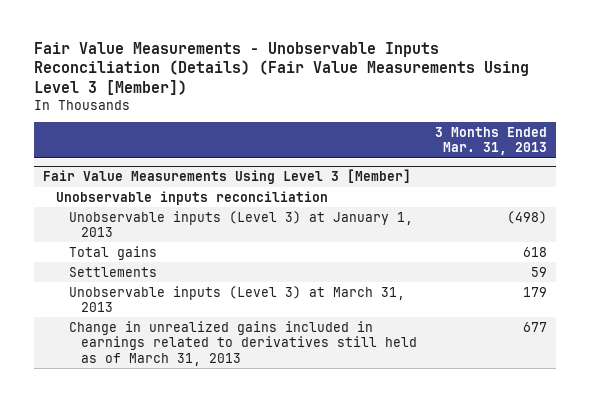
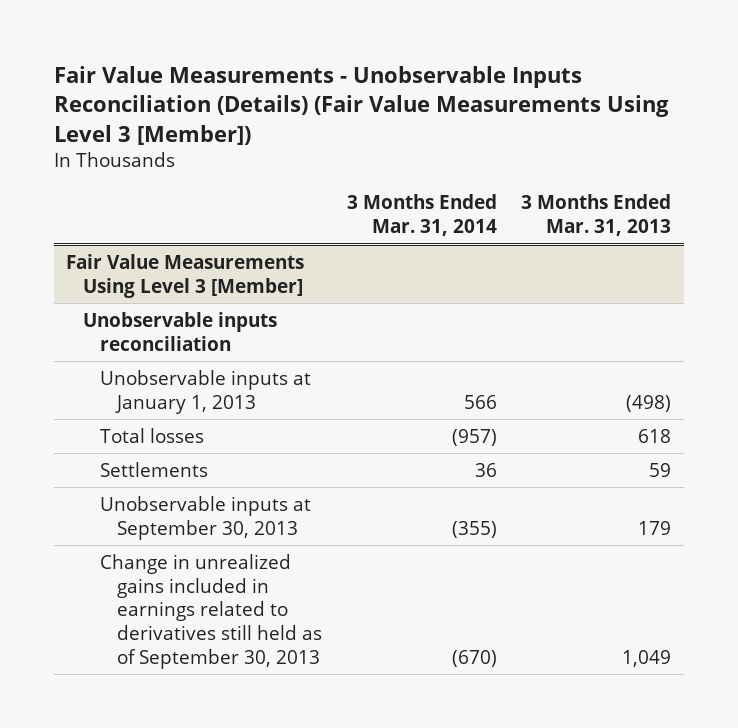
none -> [346,194,497,237] 3 Months Ended Mar. 31, 2014
[68,210,413,238] Unobservable inputs (Level 3) at January 1, 2013 -> [100,369,312,414] Unobservable inputs at January 1, 2013
[68,245,157,260] Total gains -> [100,427,205,443] Total losses
[68,285,405,313] Unobservable inputs (Level 3) at March 31, 2013 -> [100,495,312,540] Unobservable inputs at September 30, 2013
[68,320,418,366] Change in unrealized gains included in earnings related to derivatives still held as of March 31, 2013 -> [100,553,323,669] Change in unrealized gains included in earnings related to derivatives still held as of September 30, 2013
[523,321,548,332] 677 -> [622,649,672,667] 1,049

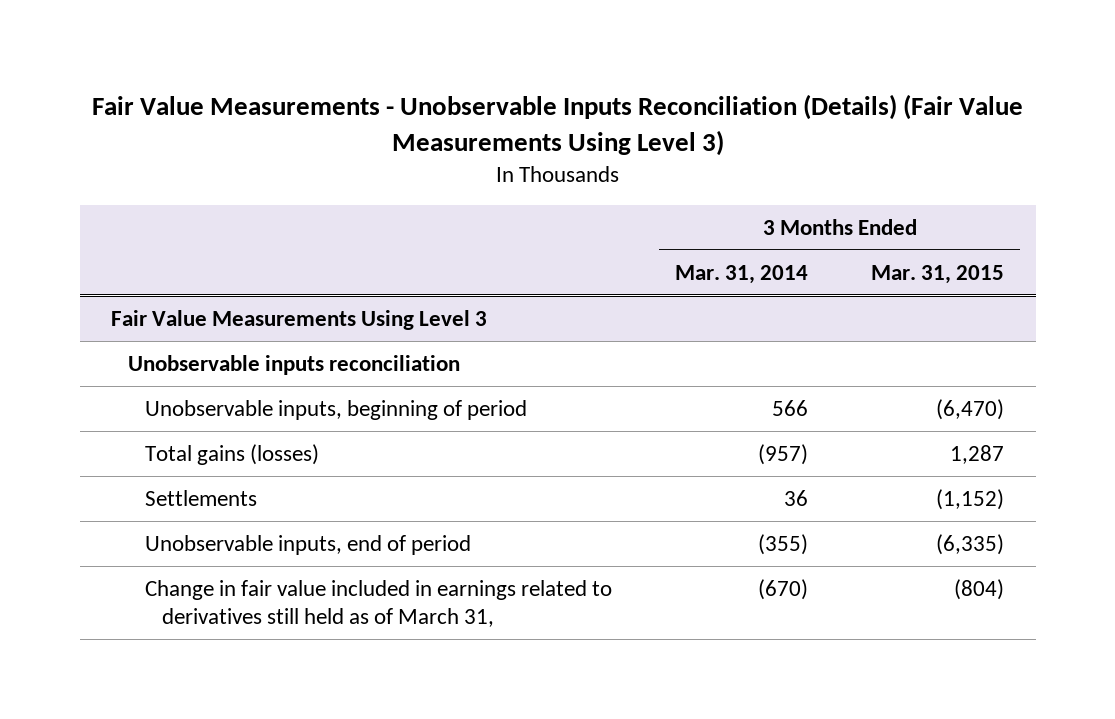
[54,66,670,145] Fair Value Measurements - Unobservable Inputs Reconciliation (Details) (Fair Value Measurements Using Level 3 [Member]) -> [91,94,1023,156] Fair Value Measurements - Unobservable Inputs Reconciliation (Details) (Fair Value Measurements Using Level 3)
[521,194,672,237] 3 Months Ended Mar. 31, 2013 -> none
none -> [871,264,1005,284] Mar. 31, 2015
[66,253,305,298] Fair Value Measurements Using Level 3 [Member] -> [111,309,488,330] Fair Value Measurements Using Level 3
[100,369,312,414] Unobservable inputs at January 1, 2013 -> [145,399,528,420] Unobservable inputs, beginning of period
[100,427,205,443] Total losses -> [145,443,320,465] Total gains (losses)
[100,495,312,540] Unobservable inputs at September 30, 2013 -> [145,534,472,555] Unobservable inputs, end of period
[100,553,323,669] Change in unrealized gains included in earnings related to derivatives still held as of September 30, 2013 -> [145,579,613,627] Change in fair value included in earnings related to derivatives still held as of March 31,

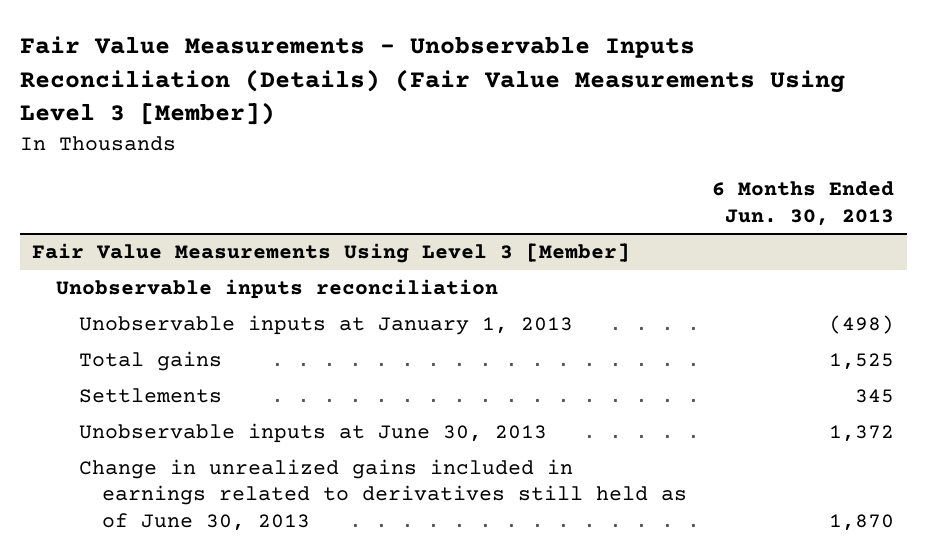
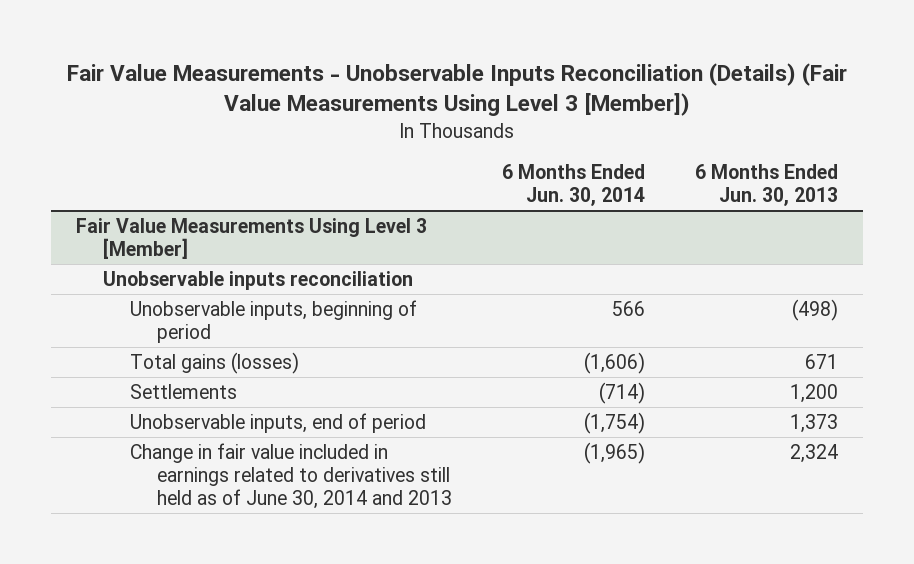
none -> [502,164,646,207] 6 Months Ended Jun. 30, 2014
[78,315,573,336] Unobservable inputs at January 1, 2013 -> [130,299,418,343] Unobservable inputs, beginning of period
[78,351,222,372] Total gains -> [130,351,300,374] Total gains (losses)
[829,353,895,371] 1,525 -> [805,353,839,369] 671
[855,389,895,404] 345 -> [790,383,839,403] 1,200
[78,423,547,444] Unobservable inputs at June 30, 2013 -> [130,412,427,433] Unobservable inputs, end of period
[829,425,895,443] 1,372 -> [790,413,839,433] 1,373
[78,459,687,531] Change in unrealized gains included in earnings related to derivatives still held as of June 30, 2013 -> [130,442,453,510] Change in fair value included in earnings related to derivatives still held as of June 30, 2014 and 2013
[829,513,895,531] 1,870 -> [790,443,839,463] 2,324

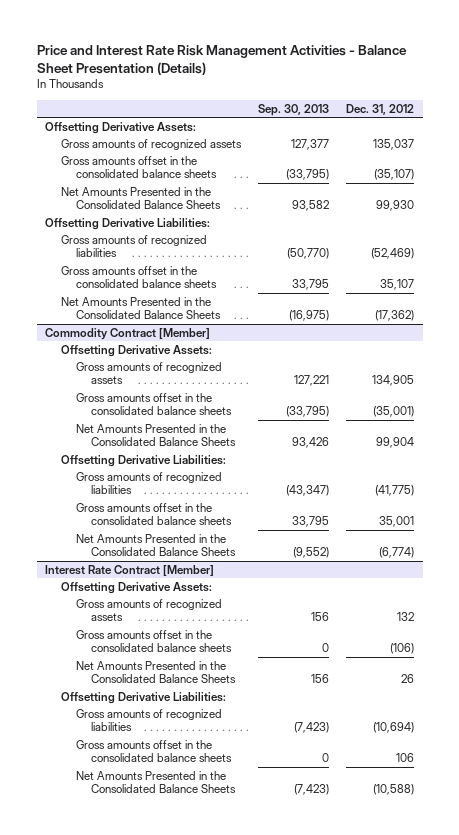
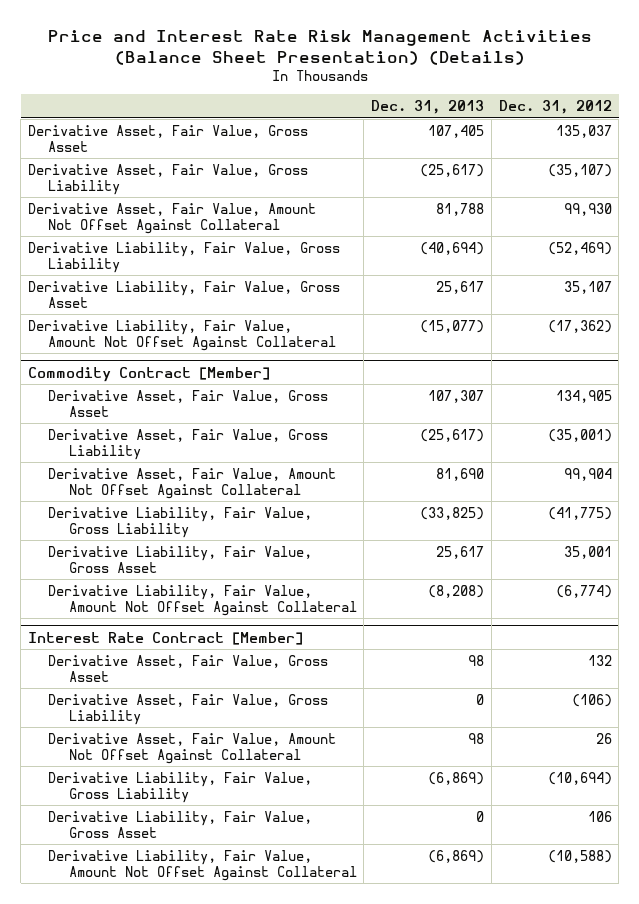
[36,44,407,75] Price and Interest Rate Risk Management Activities - Balance Sheet Presentation (Details) -> [47,29,592,65] Price and Interest Rate Risk Management Activities (Balance Sheet Presentation) (Details)
[257,103,329,116] Sep. 30, 2013 -> none
none -> [371,100,485,115] Dec. 31, 2013
[45,121,197,134] Offsetting Derivative Assets: -> none
[45,217,211,230] Offsetting Derivative Liabilities: -> none
[60,138,242,150] Gross amounts of recognized assets -> [27,124,308,152] Derivative Asset, Fair Value, Gross Asset
[60,155,217,179] Gross amounts offset in the consolidated balance sheets -> [27,163,308,195] Derivative Asset, Fair Value, Gross Liability
[60,186,221,210] Net Amounts Presented in the Consolidated Balance Sheets -> [27,202,316,234] Derivative Asset, Fair Value, Amount Not Offset Against Collateral
[60,234,207,258] Gross amounts of recognized liabilities -> [27,241,340,273] Derivative Liability, Fair Value, Gross Liability
[60,265,217,289] Gross amounts offset in the consolidated balance sheets -> [27,280,340,308] Derivative Liability, Fair Value, Gross Asset
[60,296,221,320] Net Amounts Presented in the Consolidated Balance Sheets -> [27,319,337,351] Derivative Liability, Fair Value, Amount Not Offset Against Collateral
[60,344,212,357] Offsetting Derivative Assets: -> none
[60,454,226,467] Offsetting Derivative Liabilities: -> none
[75,361,222,385] Gross amounts of recognized assets -> [48,389,329,417] Derivative Asset, Fair Value, Gross Asset
[75,392,233,416] Gross amounts offset in the consolidated balance sheets -> [48,428,329,460] Derivative Asset, Fair Value, Gross Liability
[75,423,237,447] Net Amounts Presented in the Consolidated Balance Sheets -> [48,467,337,499] Derivative Asset, Fair Value, Amount Not Offset Against Collateral
[75,471,222,495] Gross amounts of recognized liabilities -> [48,506,313,538] Derivative Liability, Fair Value, Gross Liability
[75,502,233,526] Gross amounts offset in the consolidated balance sheets -> [48,545,313,573] Derivative Liability, Fair Value, Gross Asset
[75,533,237,557] Net Amounts Presented in the Consolidated Balance Sheets -> [48,584,357,616] Derivative Liability, Fair Value, Amount Not Offset Against Collateral
[60,581,212,594] Offsetting Derivative Assets: -> none
[60,691,226,704] Offsetting Derivative Liabilities: -> none
[75,598,222,622] Gross amounts of recognized assets -> [48,654,329,682] Derivative Asset, Fair Value, Gross Asset
[75,629,233,653] Gross amounts offset in the consolidated balance sheets -> [48,693,329,725] Derivative Asset, Fair Value, Gross Liability
[75,660,237,684] Net Amounts Presented in the Consolidated Balance Sheets -> [48,732,337,764] Derivative Asset, Fair Value, Amount Not Offset Against Collateral
[75,708,222,732] Gross amounts of recognized liabilities -> [48,771,313,803] Derivative Liability, Fair Value, Gross Liability
[75,739,233,763] Gross amounts offset in the consolidated balance sheets -> [48,810,313,838] Derivative Liability, Fair Value, Gross Asset
[75,770,237,794] Net Amounts Presented in the Consolidated Balance Sheets -> [48,849,357,881] Derivative Liability, Fair Value, Amount Not Offset Against Collateral

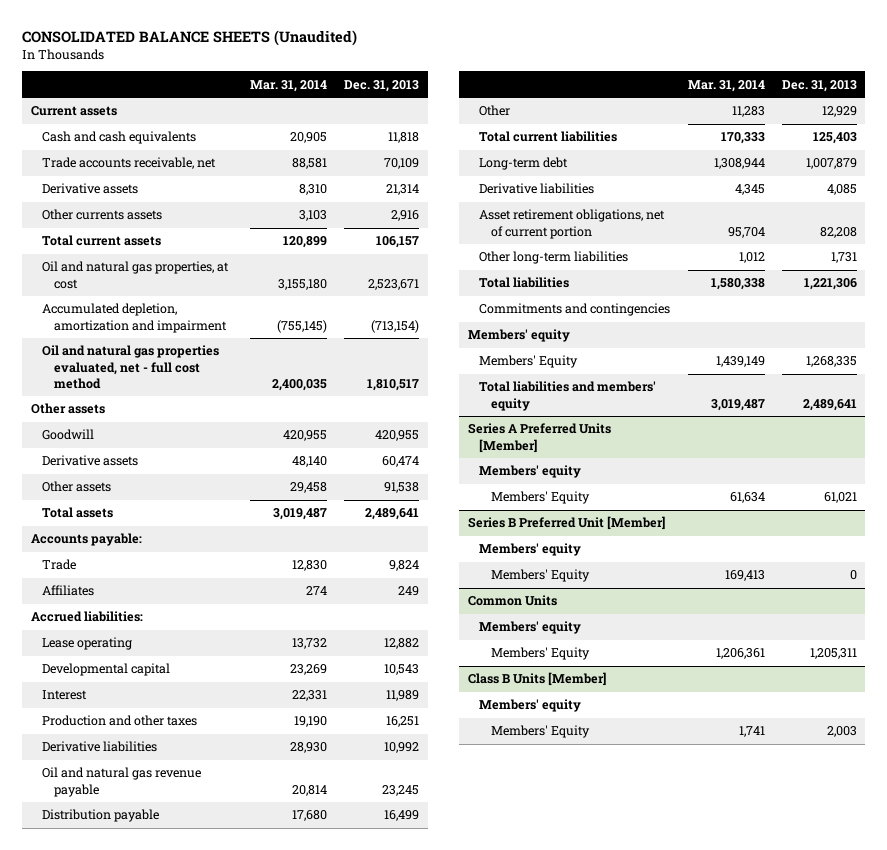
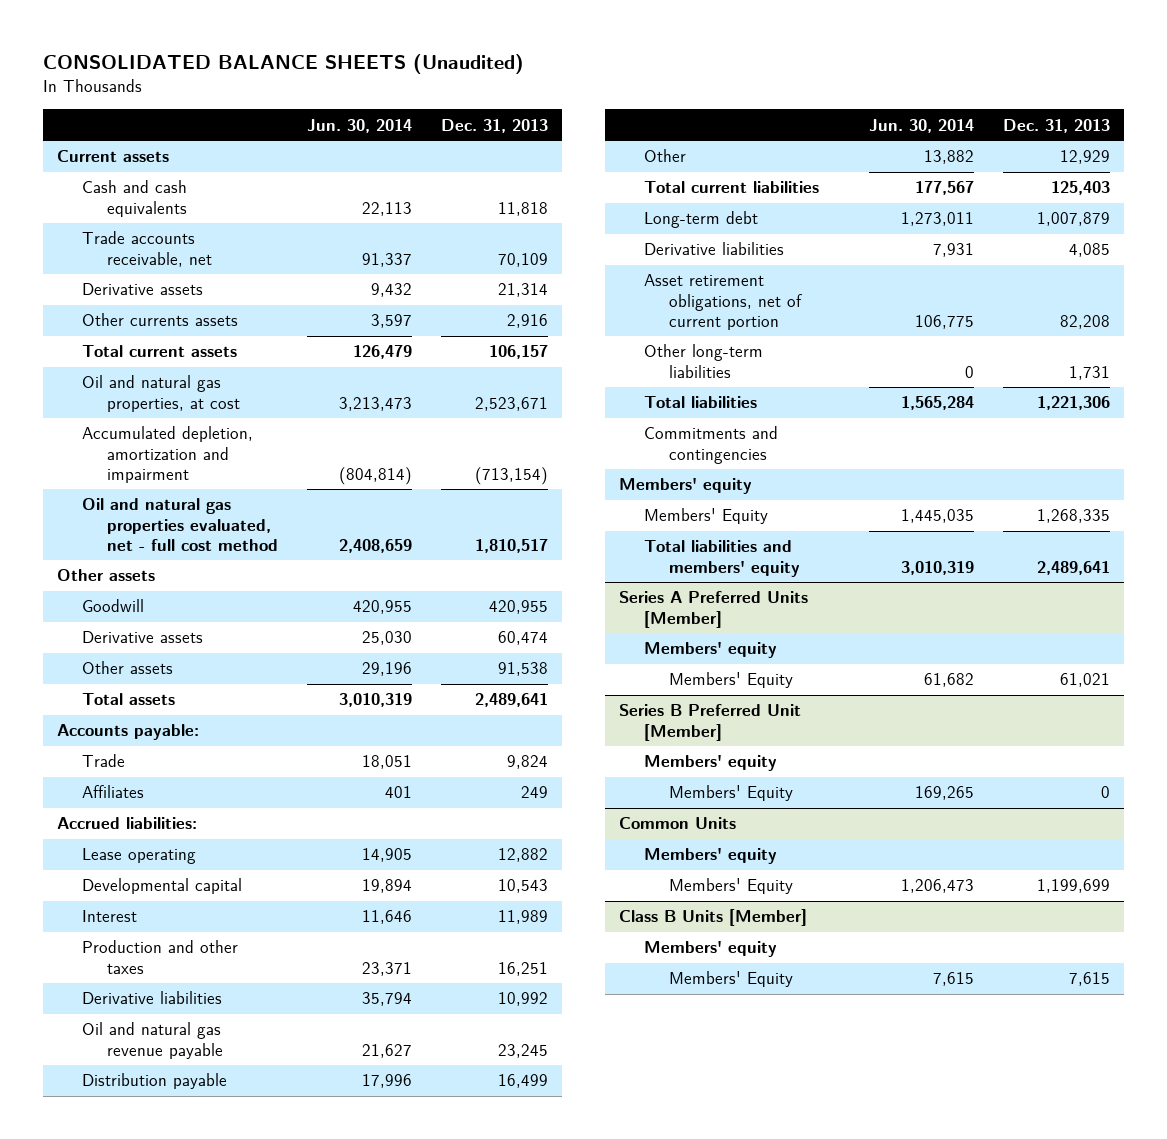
[250,79,328,92] Mar. 31, 2014 -> none
none -> [306,118,412,133] Jun. 30, 2014
[809,648,857,660] 1,205,311 -> [1036,879,1110,894] 1,199,699
[826,726,857,738] 2,003 -> [1068,972,1110,987] 7,615

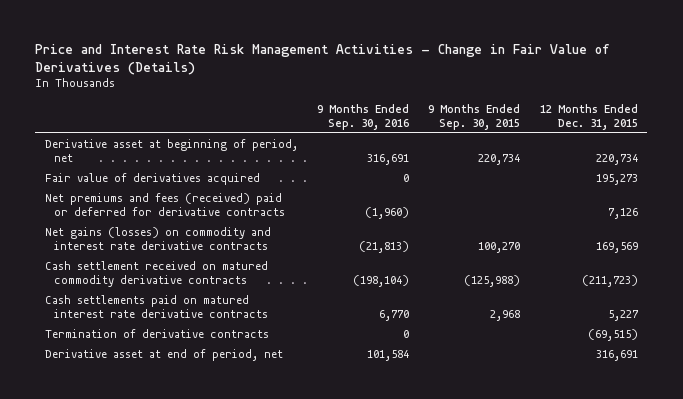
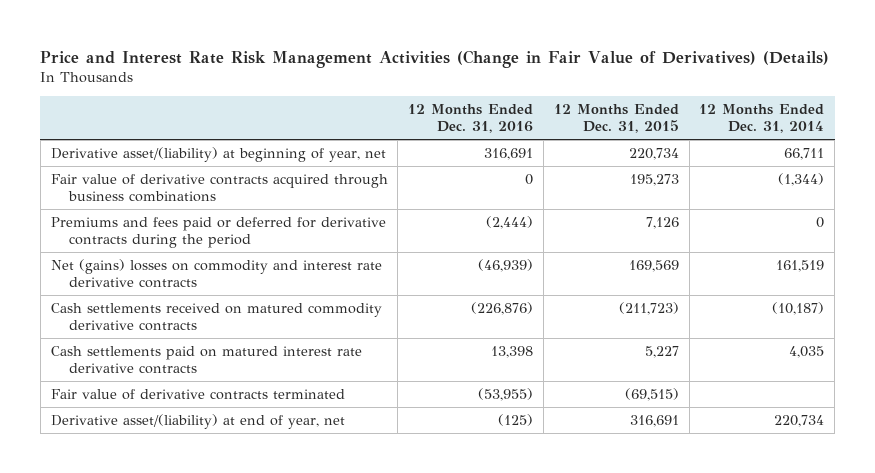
[35,43,610,75] Price and Interest Rate Risk Management Activities - Change in Fair Value of Derivatives (Details) -> [40,49,830,68] Price and Interest Rate Risk Management Activities (Change in Fair Value of Derivatives) (Details)
[317,103,410,131] 9 Months Ended Sep. 30, 2016 -> none
[428,103,521,131] 9 Months Ended Sep. 30, 2015 -> none
none -> [408,104,534,134] 12 Months Ended Dec. 31, 2016
none -> [699,104,825,134] 12 Months Ended Dec. 31, 2014
[44,138,298,163] Derivative asset at beginning of period, net -> [50,146,386,162] Derivative asset/(liability) at beginning of year, net
[44,172,260,185] Fair value of derivatives acquired -> [50,173,388,202] Fair value of derivative contracts acquired through business combinations
[44,192,285,217] Net premiums and fees (received) paid or deferred for derivative contracts -> [50,216,386,248] Premiums and fees paid or deferred for derivative contracts during the period
[44,226,271,251] Net gains (losses) on commodity and interest rate derivative contracts -> [50,258,382,288] Net (gains) losses on commodity and interest rate derivative contracts
[44,260,268,288] Cash settlement received on matured commodity derivative contracts -> [50,302,382,331] Cash settlements received on matured commodity derivative contracts
[44,328,269,338] Termination of derivative contracts -> [50,388,345,400] Fair value of derivative contracts terminated
[44,348,283,361] Derivative asset at end of period, net -> [50,413,345,429] Derivative asset/(liability) at end of year, net

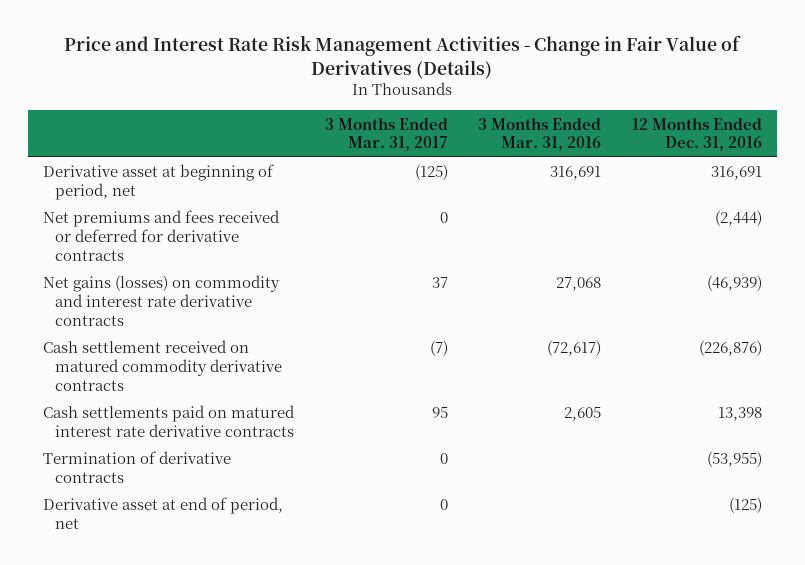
[40,49,830,68] Price and Interest Rate Risk Management Activities (Change in Fair Value of Derivatives) (Details) -> [64,35,742,79] Price and Interest Rate Risk Management Activities - Change in Fair Value of Derivatives (Details)
[553,104,679,134] 12 Months Ended Dec. 31, 2015 -> none
[699,104,825,134] 12 Months Ended Dec. 31, 2014 -> none
none -> [324,116,448,152] 3 Months Ended Mar. 31, 2017
none -> [478,116,602,152] 3 Months Ended Mar. 31, 2016
[50,173,388,202] Fair value of derivative contracts acquired through business combinations -> none
[50,146,386,162] Derivative asset/(liability) at beginning of year, net -> [43,164,275,201] Derivative asset at beginning of period, net
[50,216,386,248] Premiums and fees paid or deferred for derivative contracts during the period -> [43,210,281,261] Net premiums and fees received or deferred for derivative contracts
[50,258,382,288] Net (gains) losses on commodity and interest rate derivative contracts -> [43,275,281,326] Net gains (losses) on commodity and interest rate derivative contracts
[50,302,382,331] Cash settlements received on matured commodity derivative contracts -> [43,340,282,391] Cash settlement received on matured commodity derivative contracts
[50,388,345,400] Fair value of derivative contracts terminated -> [43,451,232,484] Termination of derivative contracts
[50,413,345,429] Derivative asset/(liability) at end of year, net -> [43,497,284,530] Derivative asset at end of period, net

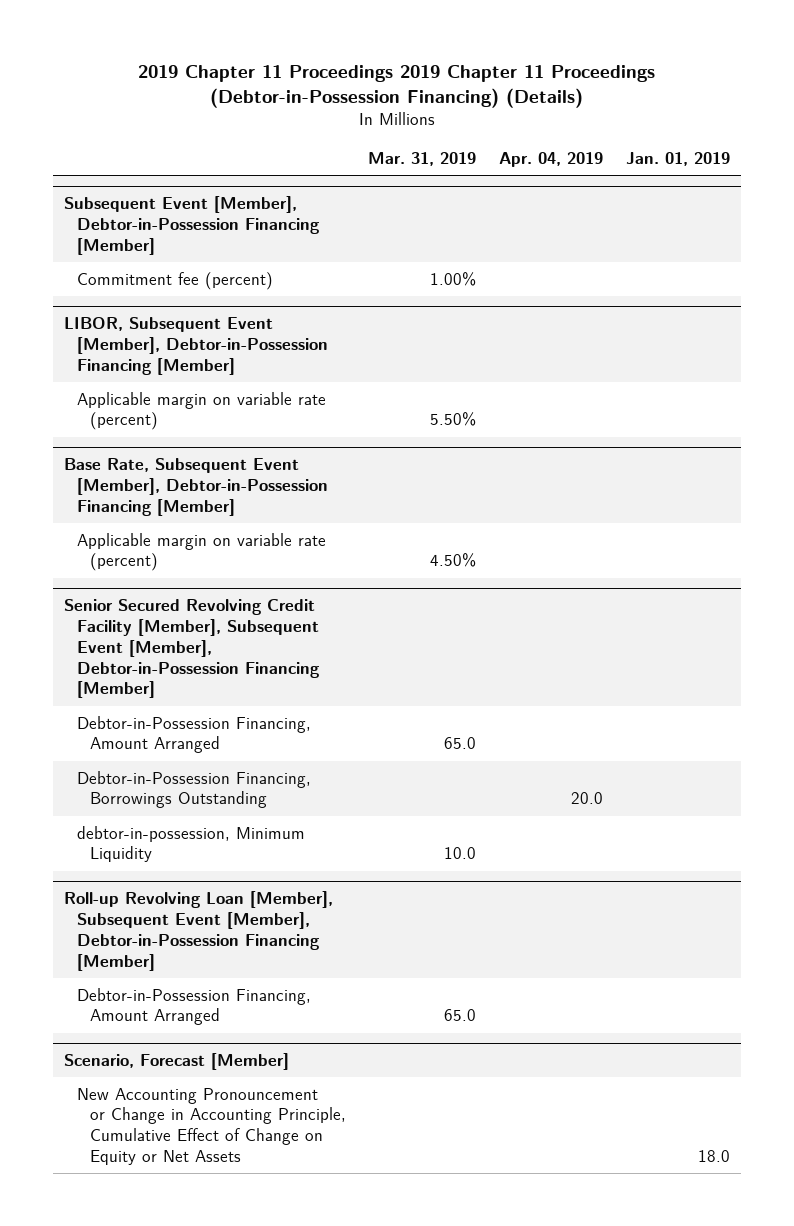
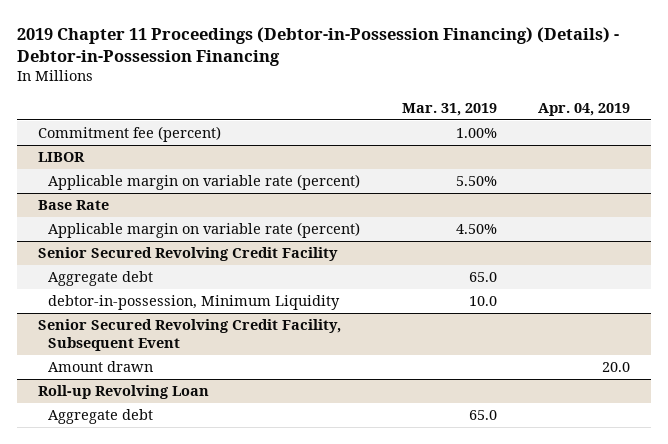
[137,64,655,109] 2019 Chapter 11 Proceedings 2019 Chapter 11 Proceedings (Debtor-in-Possession Financing) (Details) -> [17,26,620,66] 2019 Chapter 11 Proceedings (Debtor-in-Possession Financing) (Details) - Debtor-in-Possession Financing
[625,152,730,167] Jan. 01, 2019 -> none
[64,196,320,255] Subsequent Event [Member], Debtor-in-Possession Financing [Member] -> none
[64,317,328,375] LIBOR, Subsequent Event [Member], Debtor-in-Possession Financing [Member] -> none
none -> [37,152,85,163] LIBOR
[64,458,328,516] Base Rate, Subsequent Event [Member], Debtor-in-Possession Financing [Member] -> none
none -> [37,200,109,211] Base Rate
[64,599,320,699] Senior Secured Revolving Credit Facility [Member], Subsequent Event [Member], Debtor-in-Possession Financing [Member] -> none
[76,770,311,809] Debtor-in-Possession Financing, Borrowings Outstanding -> none
none -> [37,247,338,262] Senior Secured Revolving Credit Facility
[76,715,311,754] Debtor-in-Possession Financing, Amount Arranged -> [48,271,154,287] Aggregate debt
[64,891,334,971] Roll-up Revolving Loan [Member], Subsequent Event [Member], Debtor-in-Possession Financing [Member] -> none
[64,1053,290,1071] Scenario, Forecast [Member] -> none
[76,1087,346,1166] New Accounting Pronouncement or Change in Accounting Principle, Cumulative Effect of Change on Equity or Net Assets -> none
none -> [37,319,341,351] Senior Secured Revolving Credit Facility, Subsequent Event
none -> [48,361,154,373] Amount drawn
none -> [37,385,209,400] Roll-up Revolving Loan
[76,987,311,1026] Debtor-in-Possession Financing, Amount Arranged -> [48,409,154,425] Aggregate debt

